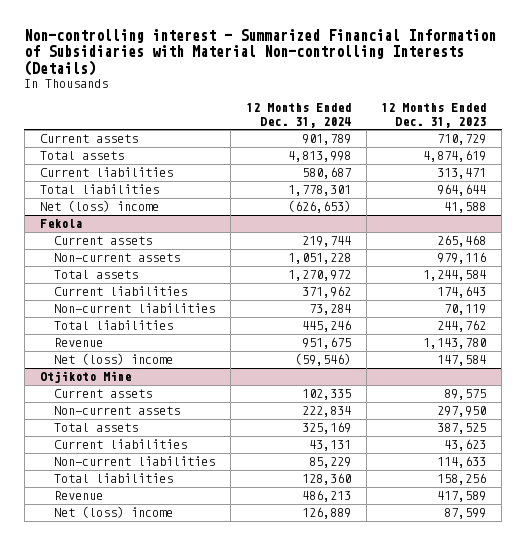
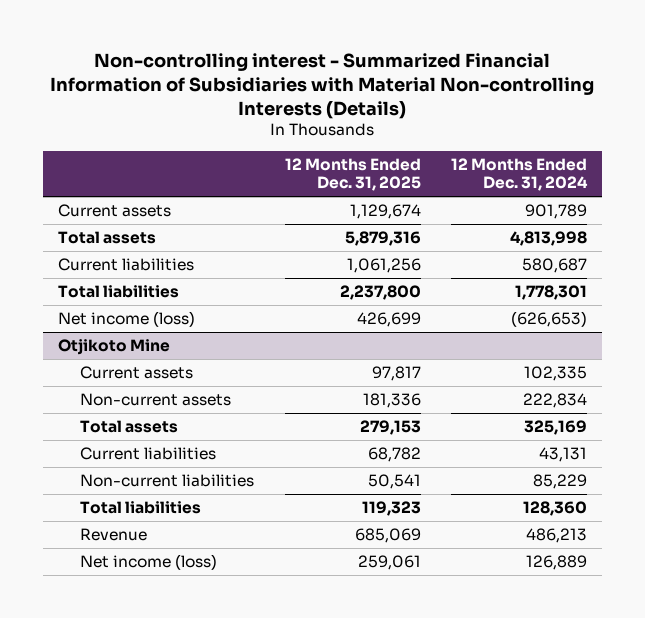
[381,103,487,128] 12 Months Ended Dec. 31, 2023 -> none
none -> [284,158,421,192] 12 Months Ended Dec. 31, 2025
[39,219,82,229] Fekola -> none
[53,236,152,246] Current assets -> none
[53,253,180,263] Non-current assets -> none
[53,270,138,280] Total assets -> none
[53,286,187,297] Current liabilities -> none
[53,303,215,314] Non-current liabilities -> none
[53,320,173,331] Total liabilities -> none
[53,338,103,348] Revenue -> none
[53,353,173,366] Net (loss) income -> none
[39,200,159,213] Net (loss) income -> [57,311,195,328] Net income (loss)
[53,506,173,519] Net (loss) income -> [80,554,218,571] Net income (loss)

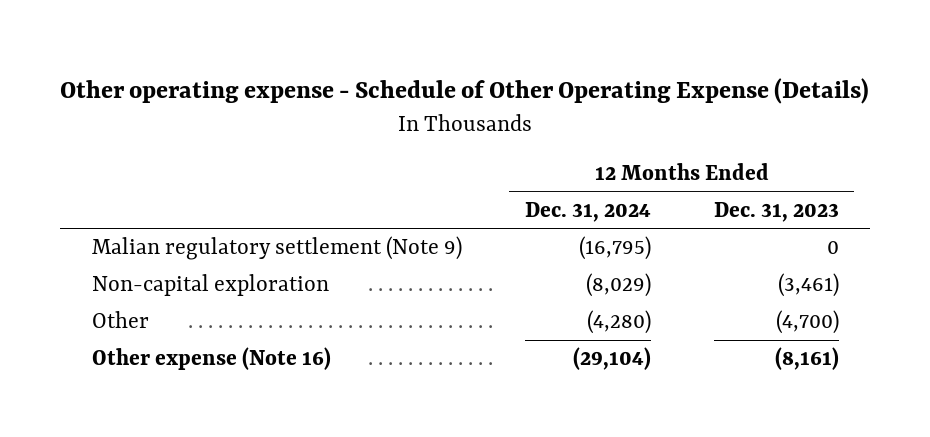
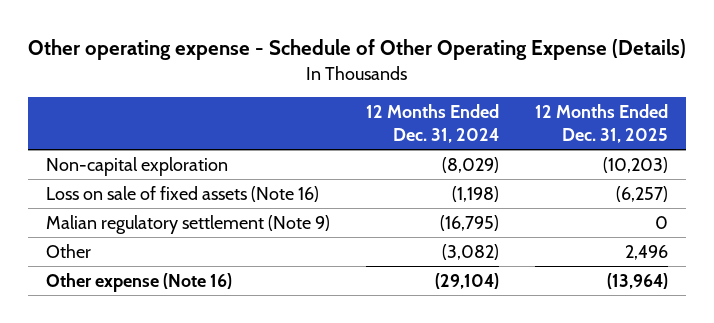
[713,201,839,222] Dec. 31, 2023 -> none
none -> [535,104,669,143] 12 Months Ended Dec. 31, 2025
none -> [45,185,319,202] Loss on sale of fixed assets (Note 16)
[91,236,462,261] Malian regulatory settlement (Note 9) -> [45,214,330,234] Malian regulatory settlement (Note 9)
[586,310,651,335] (4,280) -> [442,243,500,260] (3,082)

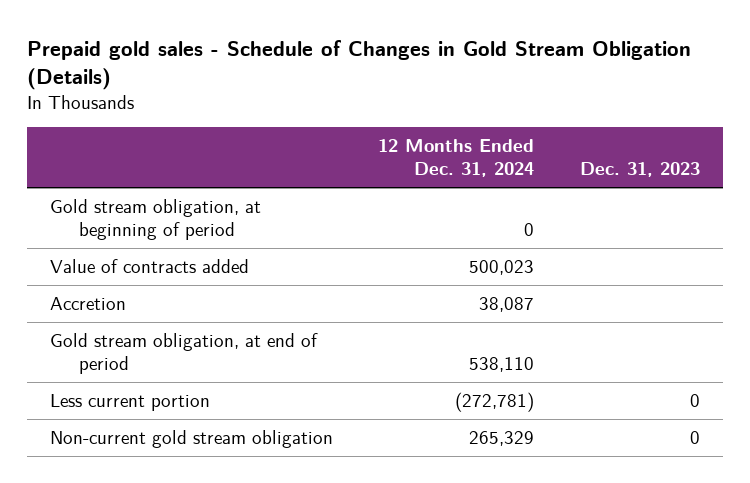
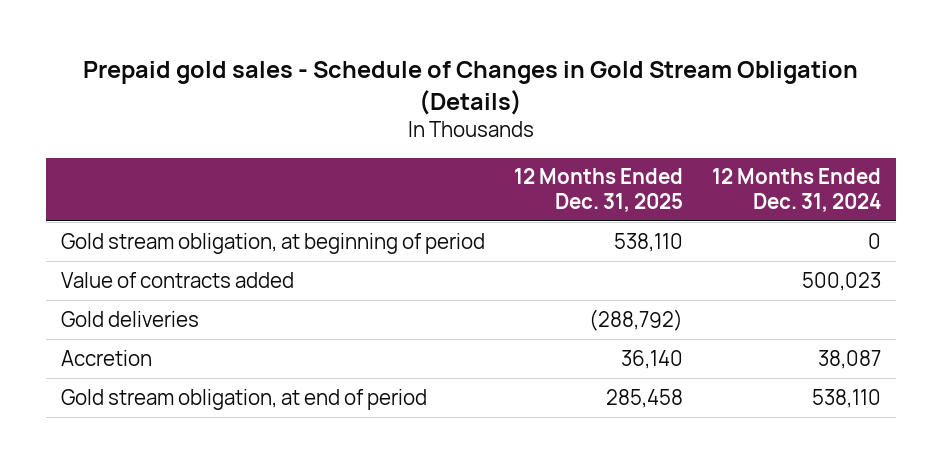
[580,162,701,178] Dec. 31, 2023 -> none
none -> [514,168,684,212] 12 Months Ended Dec. 31, 2025
none -> [60,310,199,327] Gold deliveries
[49,393,210,411] Less current portion -> none
[49,429,333,448] Non-current gold stream obligation -> none

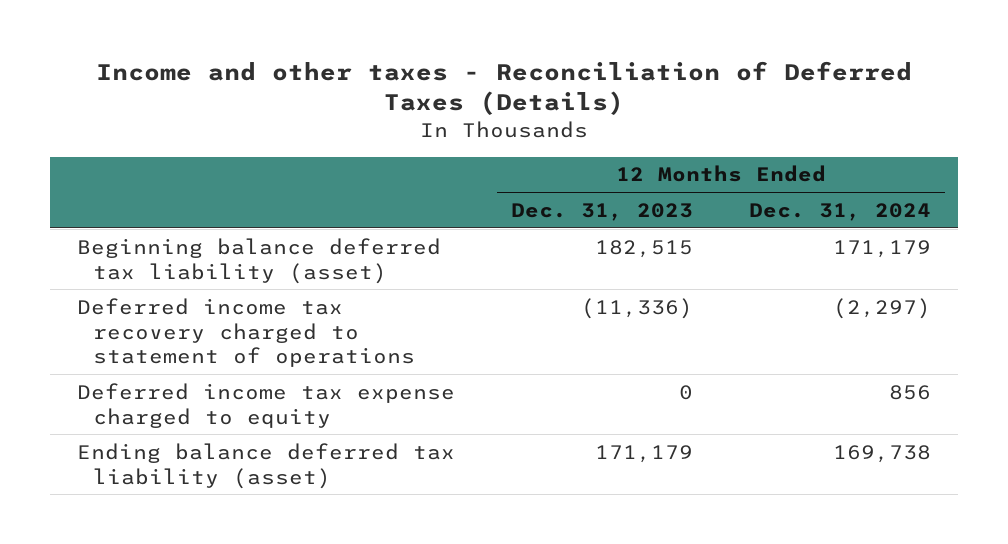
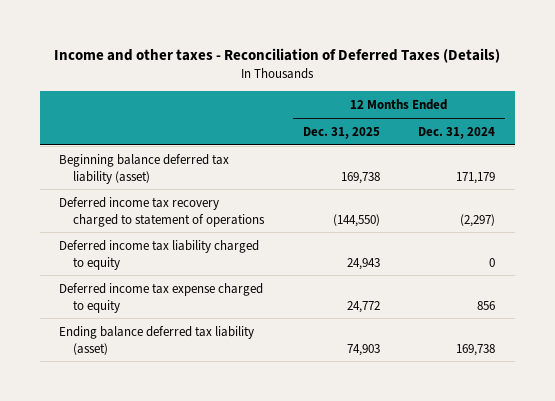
[511,202,694,221] Dec. 31, 2023 -> none
none -> [302,126,380,139] Dec. 31, 2025
none -> [59,239,260,270] Deferred income tax liability charged to equity

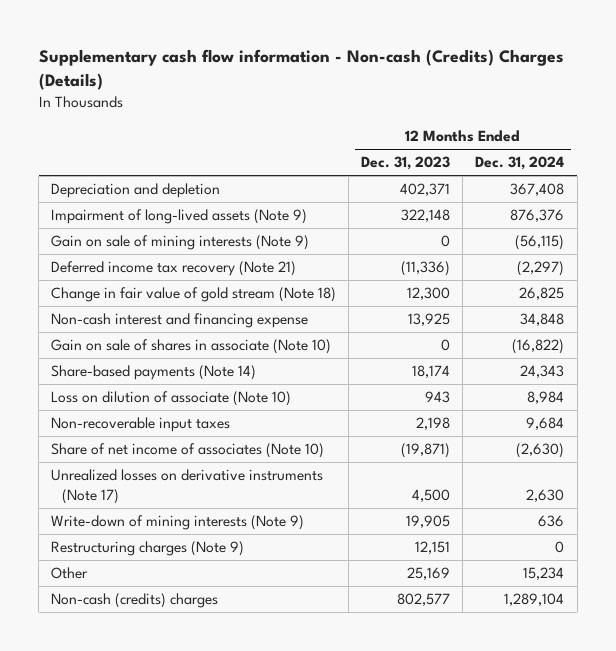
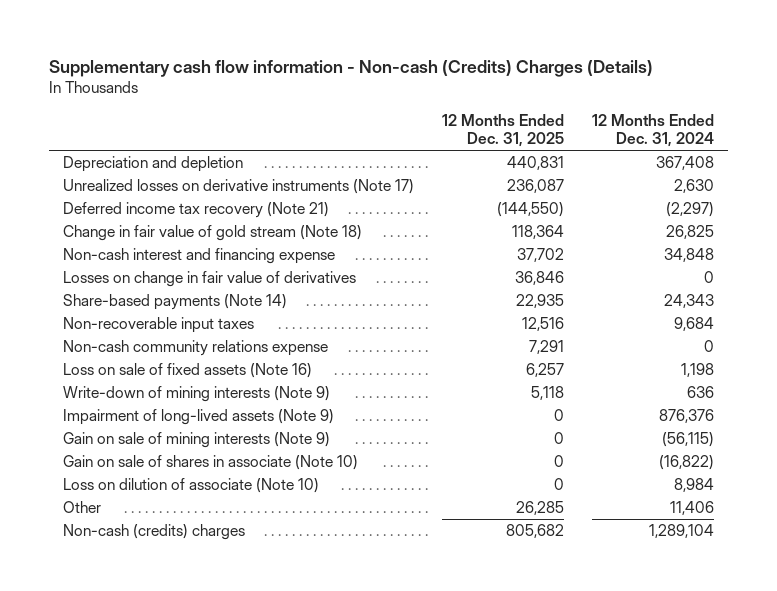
[361,156,451,171] Dec. 31, 2023 -> none
none -> [442,114,565,148] 12 Months Ended Dec. 31, 2025
[51,469,324,504] Unrealized losses on derivative instruments (Note 17) -> [62,179,414,195] Unrealized losses on derivative instruments (Note 17)
none -> [62,271,356,288] Losses on change in fair value of derivatives
[51,443,325,459] Share of net income of associates (Note 10) -> none
none -> [62,340,328,357] Non-cash community relations expense
none -> [62,363,312,379] Loss on sale of fixed assets (Note 16)
[51,541,245,557] Restructuring charges (Note 9) -> none
[51,209,308,225] Impairment of long-lived assets (Note 9) -> [62,409,334,426] Impairment of long-lived assets (Note 9)
[51,235,310,251] Gain on sale of mining interests (Note 9) -> [62,432,330,449] Gain on sale of mining interests (Note 9)
[51,339,332,355] Gain on sale of shares in associate (Note 10) -> [62,455,358,471] Gain on sale of shares in associate (Note 10)
[51,391,292,407] Loss on dilution of associate (Note 10) -> [62,478,319,494] Loss on dilution of associate (Note 10)
[523,567,565,581] 15,234 -> [670,501,715,516] 11,406

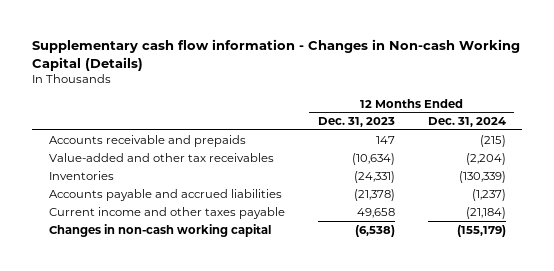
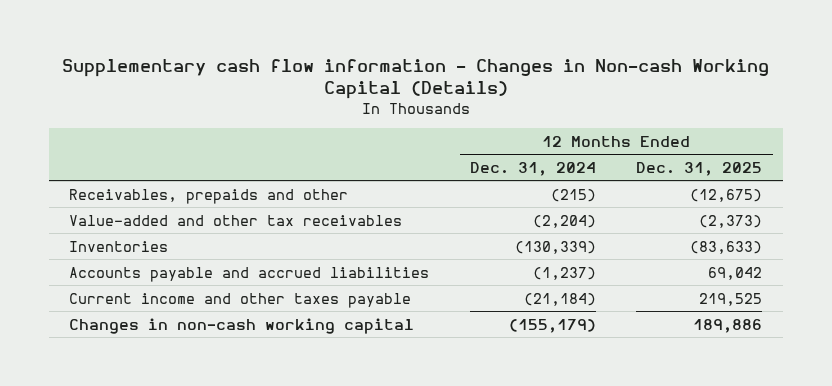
[317,117,395,128] Dec. 31, 2023 -> none
none -> [636,161,763,176] Dec. 31, 2025
[48,134,246,147] Accounts receivable and prepaids -> [69,188,349,204] Receivables, prepaids and other

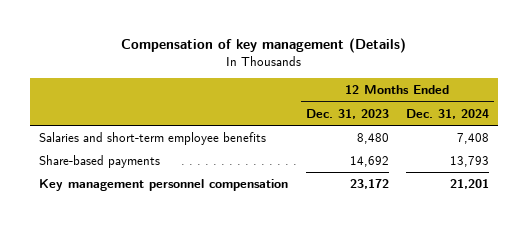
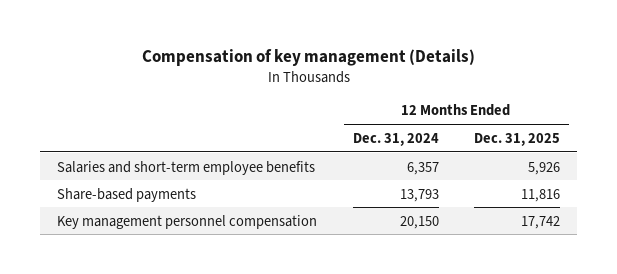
[305,108,389,119] Dec. 31, 2023 -> none
none -> [473,132,560,146] Dec. 31, 2025
[457,133,490,145] 7,408 -> [406,161,439,175] 6,357
[450,179,490,190] 21,201 -> [399,215,439,229] 20,150

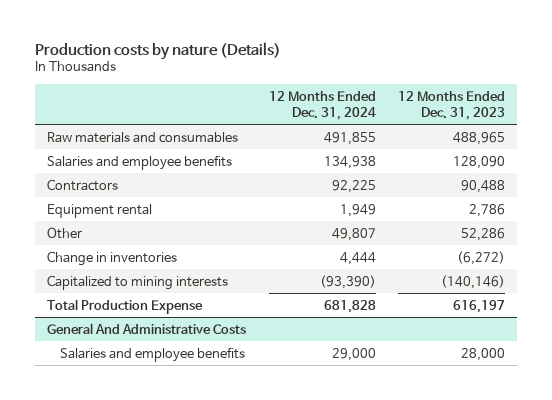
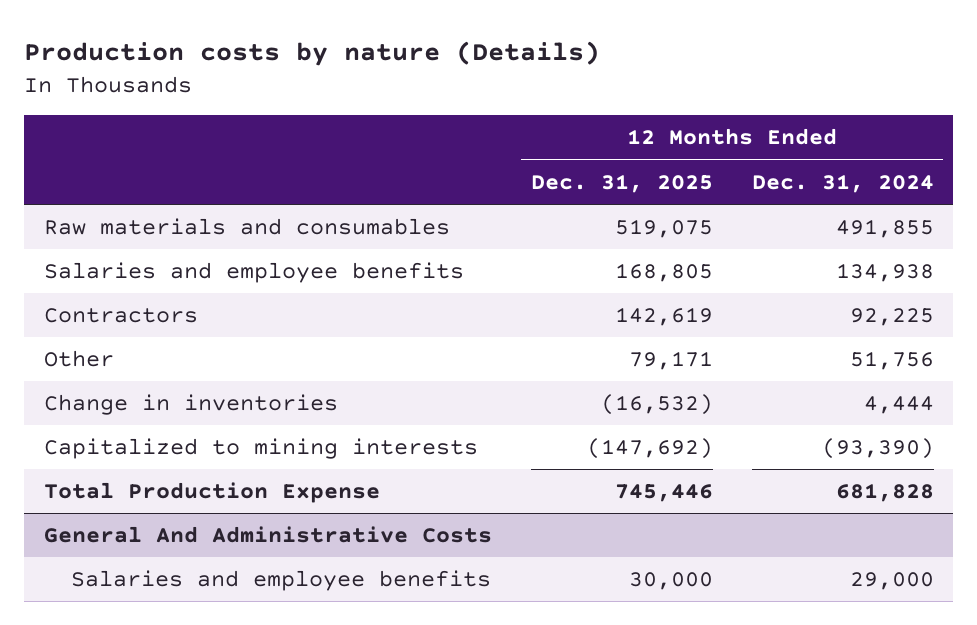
[398,90,506,120] 12 Months Ended Dec. 31, 2023 -> none
none -> [530,173,713,193] Dec. 31, 2025
[46,203,152,218] Equipment rental -> none
[331,227,376,241] 49,807 -> [849,351,934,371] 51,756

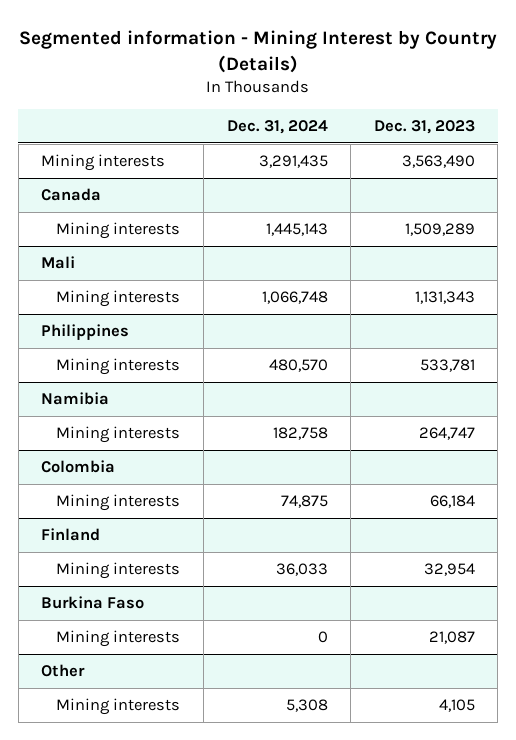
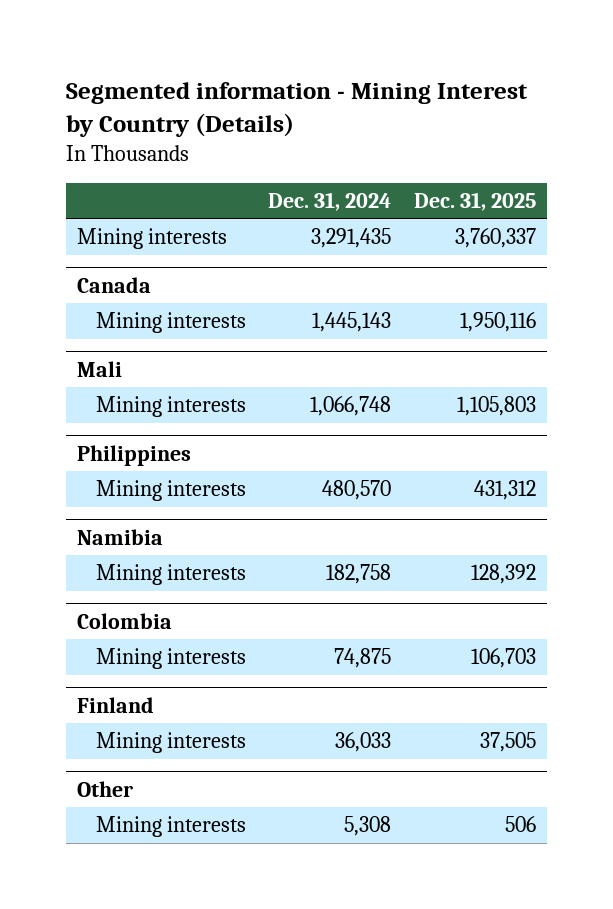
[373,120,475,135] Dec. 31, 2023 -> none
none -> [414,191,537,211] Dec. 31, 2025
[41,596,145,610] Burkina Faso -> none
[56,630,181,648] Mining interests -> none

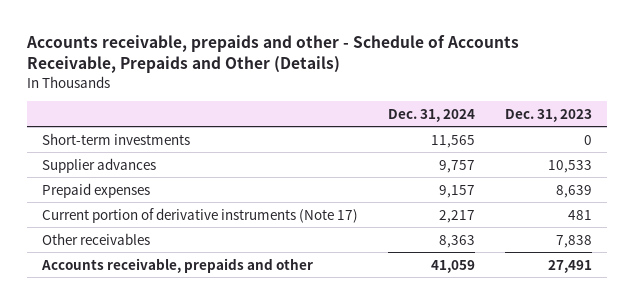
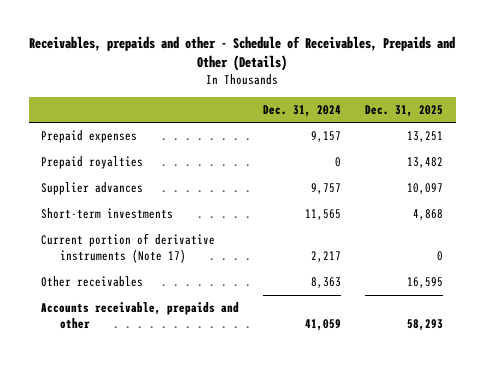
[26,35,520,74] Accounts receivable, prepaids and other - Schedule of Accounts Receivable, Prepaids and Other (Details) -> [29,36,456,72] Receivables, prepaids and other - Schedule of Receivables, Prepaids and Other (Details)
[504,108,592,122] Dec. 31, 2023 -> none
none -> [365,104,444,117] Dec. 31, 2025
none -> [41,156,144,170] Prepaid royalties
[42,157,157,173] Supplier advances -> [41,182,144,196] Supplier advances
[42,132,191,145] Short-term investments -> [41,208,174,220] Short-term investments

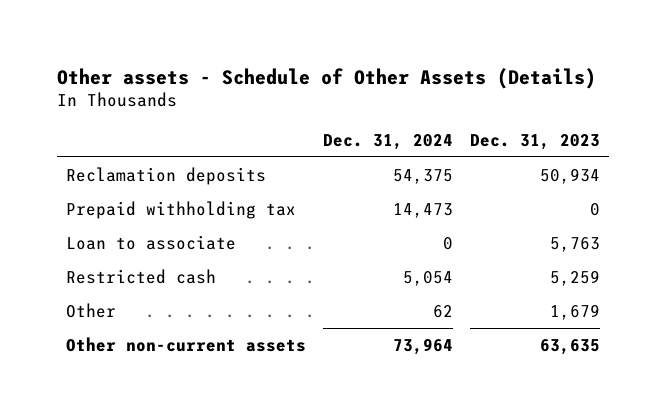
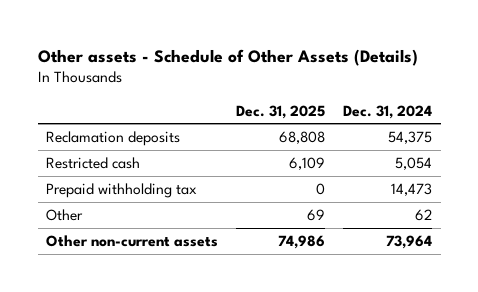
[470,134,601,151] Dec. 31, 2023 -> none
none -> [236,104,326,119] Dec. 31, 2025
[66,234,237,250] Loan to associate -> none
[66,200,297,219] Prepaid withholding tax -> [46,182,198,198] Prepaid withholding tax

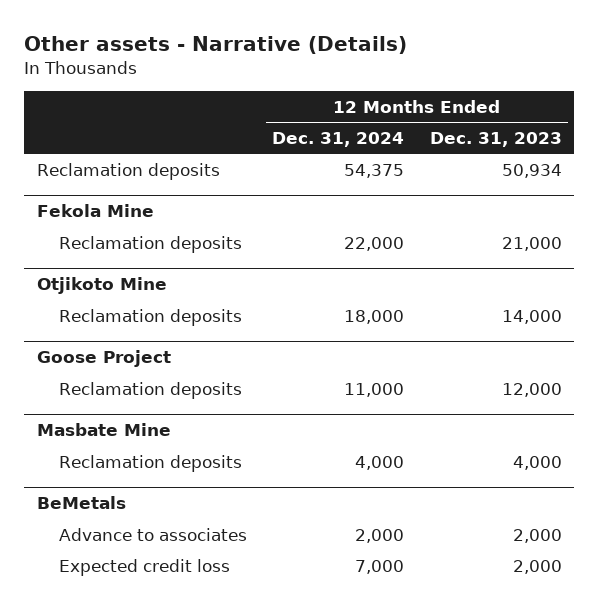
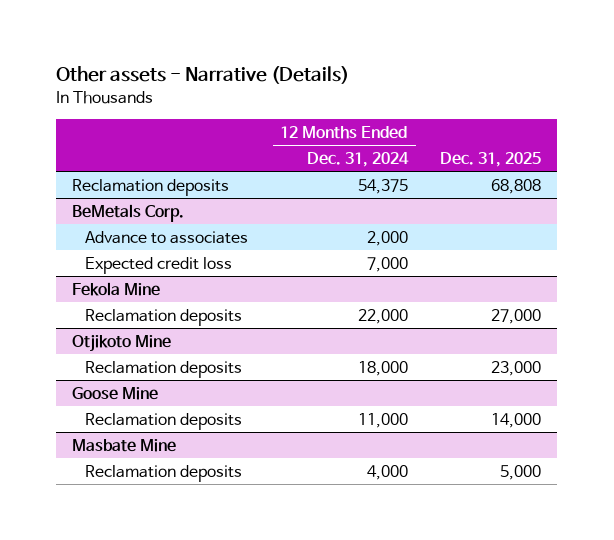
[429,131,562,147] Dec. 31, 2023 -> none
none -> [440,152,542,168] Dec. 31, 2025
none -> [72,203,185,222] BeMetals Corp.
none -> [85,230,249,244] Advance to associates
none -> [85,256,233,274] Expected credit loss
[36,350,171,368] Goose Project -> none
none -> [72,386,159,400] Goose Mine
[36,496,126,510] BeMetals -> none
[58,527,247,541] Advance to associates -> none
[58,558,230,576] Expected credit loss -> none

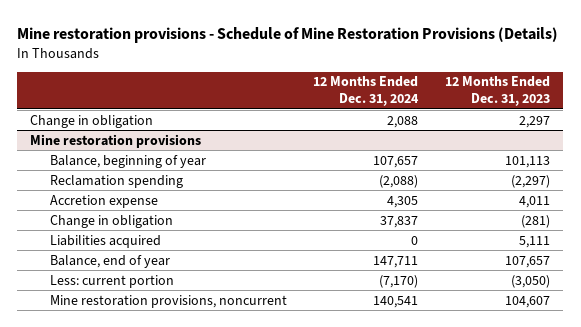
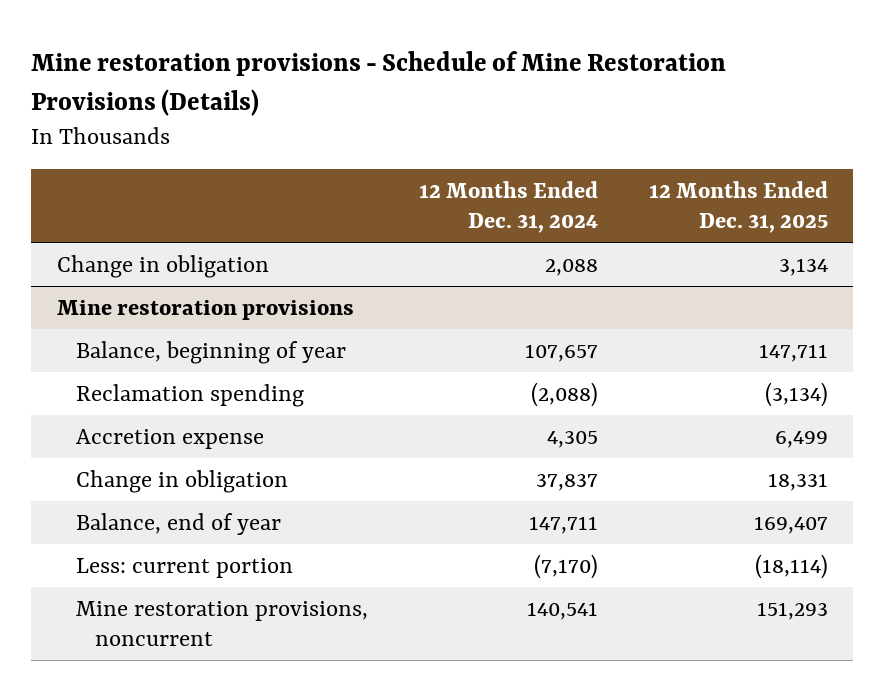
[445,76,551,107] 12 Months Ended Dec. 31, 2023 -> none
none -> [648,180,828,234] 12 Months Ended Dec. 31, 2025
[49,234,161,248] Liabilities acquired -> none

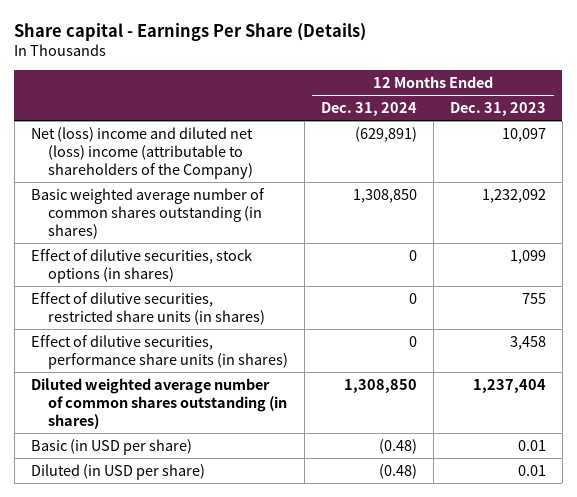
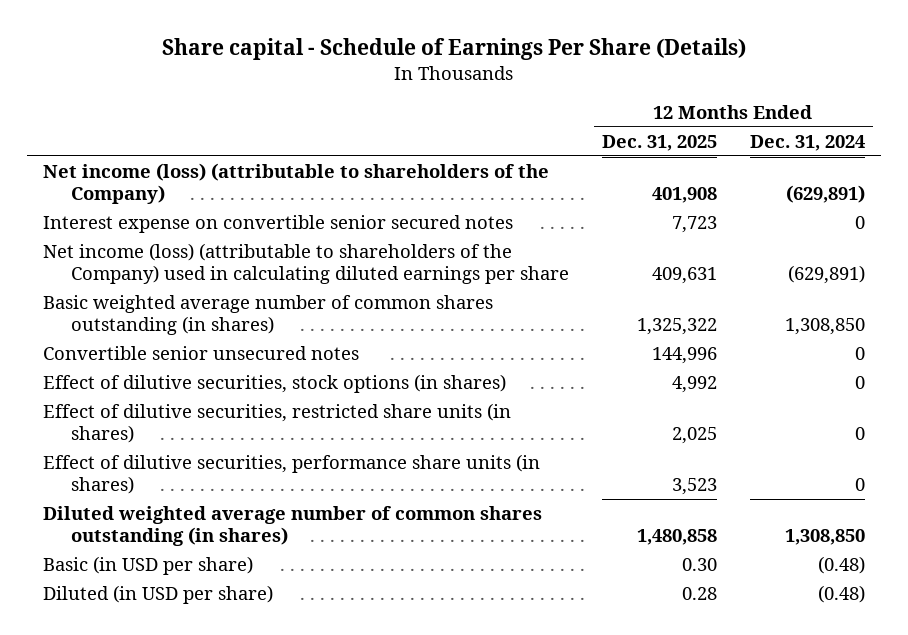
[14,22,367,41] Share capital - Earnings Per Share (Details) -> [161,38,746,61] Share capital - Schedule of Earnings Per Share (Details)
[449,102,546,117] Dec. 31, 2023 -> none
none -> [601,134,717,151] Dec. 31, 2025
[30,126,253,179] Net (loss) income and diluted net (loss) income (attributable to shareholders of the Company) -> [43,162,550,205] Net income (loss) (attributable to shareholders of the Company)
none -> [43,214,514,233] Interest expense on convertible senior secured notes
none -> [43,242,569,285] Net income (loss) (attributable to shareholders of the Company) used in calculating diluted earnings per share
none -> [43,345,360,360] Convertible senior unsecured notes

